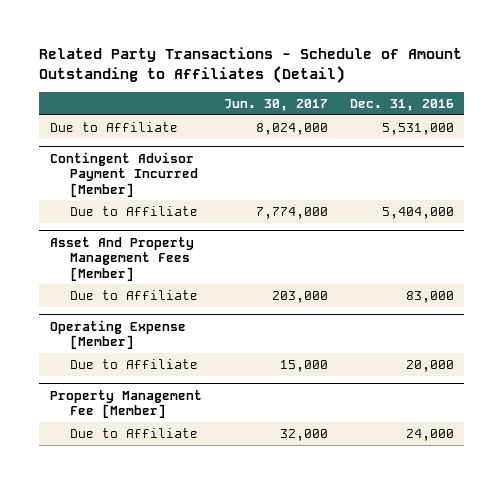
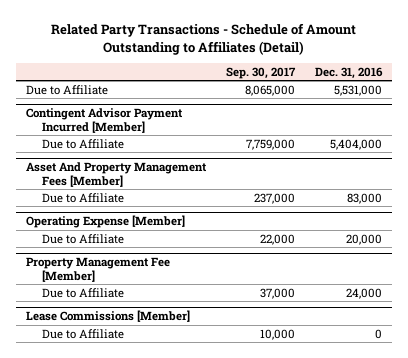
[223,98,328,111] Jun. 30, 2017 -> none
none -> [226,66,297,79] Sep. 30, 2017
none -> [26,310,191,323] Lease Commissions [Member]
none -> [42,328,125,339] Due to Affiliate

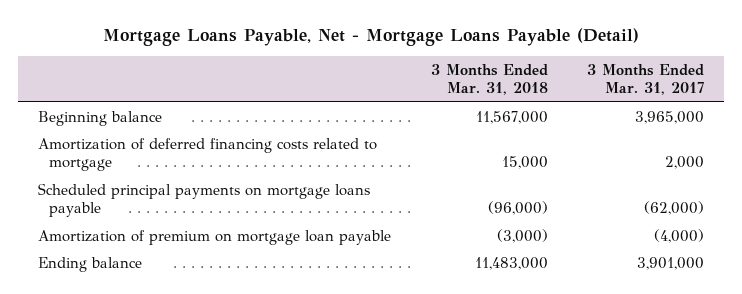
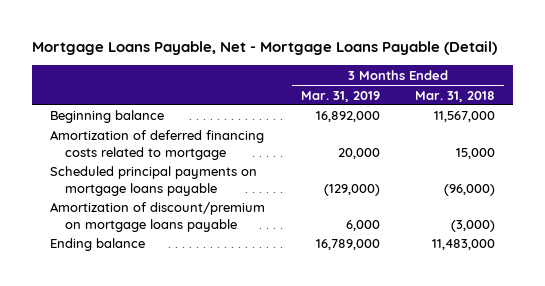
[587,64,705,96] 3 Months Ended Mar. 31, 2017 -> none
none -> [300,90,380,102] Mar. 31, 2019
[37,229,391,245] Amortization of premium on mortgage loan payable -> [49,202,265,232] Amortization of discount/premium on mortgage loans payable

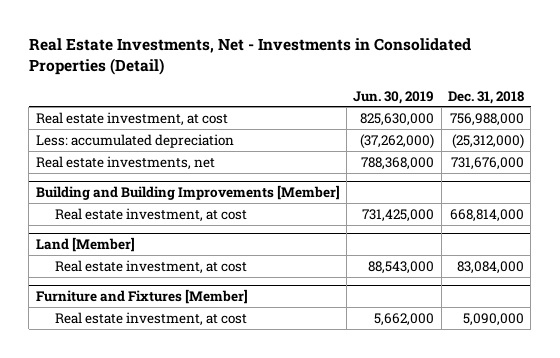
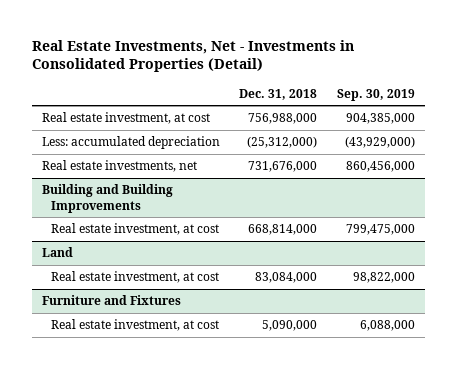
[353,90,435,104] Jun. 30, 2019 -> none
none -> [336,88,415,101] Sep. 30, 2019
[35,184,340,200] Building and Building Improvements [Member] -> [41,184,173,213] Building and Building Improvements
[35,236,135,252] Land [Member] -> [41,247,73,258] Land
[35,288,248,304] Furniture and Fixtures [Member] -> [41,295,181,306] Furniture and Fixtures

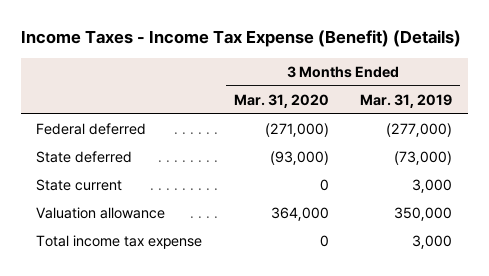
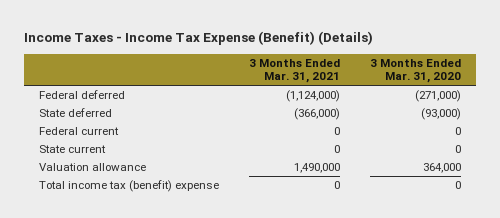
[360,94,453,109] Mar. 31, 2019 -> none
none -> [248,58,340,84] 3 Months Ended Mar. 31, 2021
none -> [39,127,120,136] Federal current
[36,235,203,250] Total income tax expense -> [39,180,220,193] Total income tax (benefit) expense

